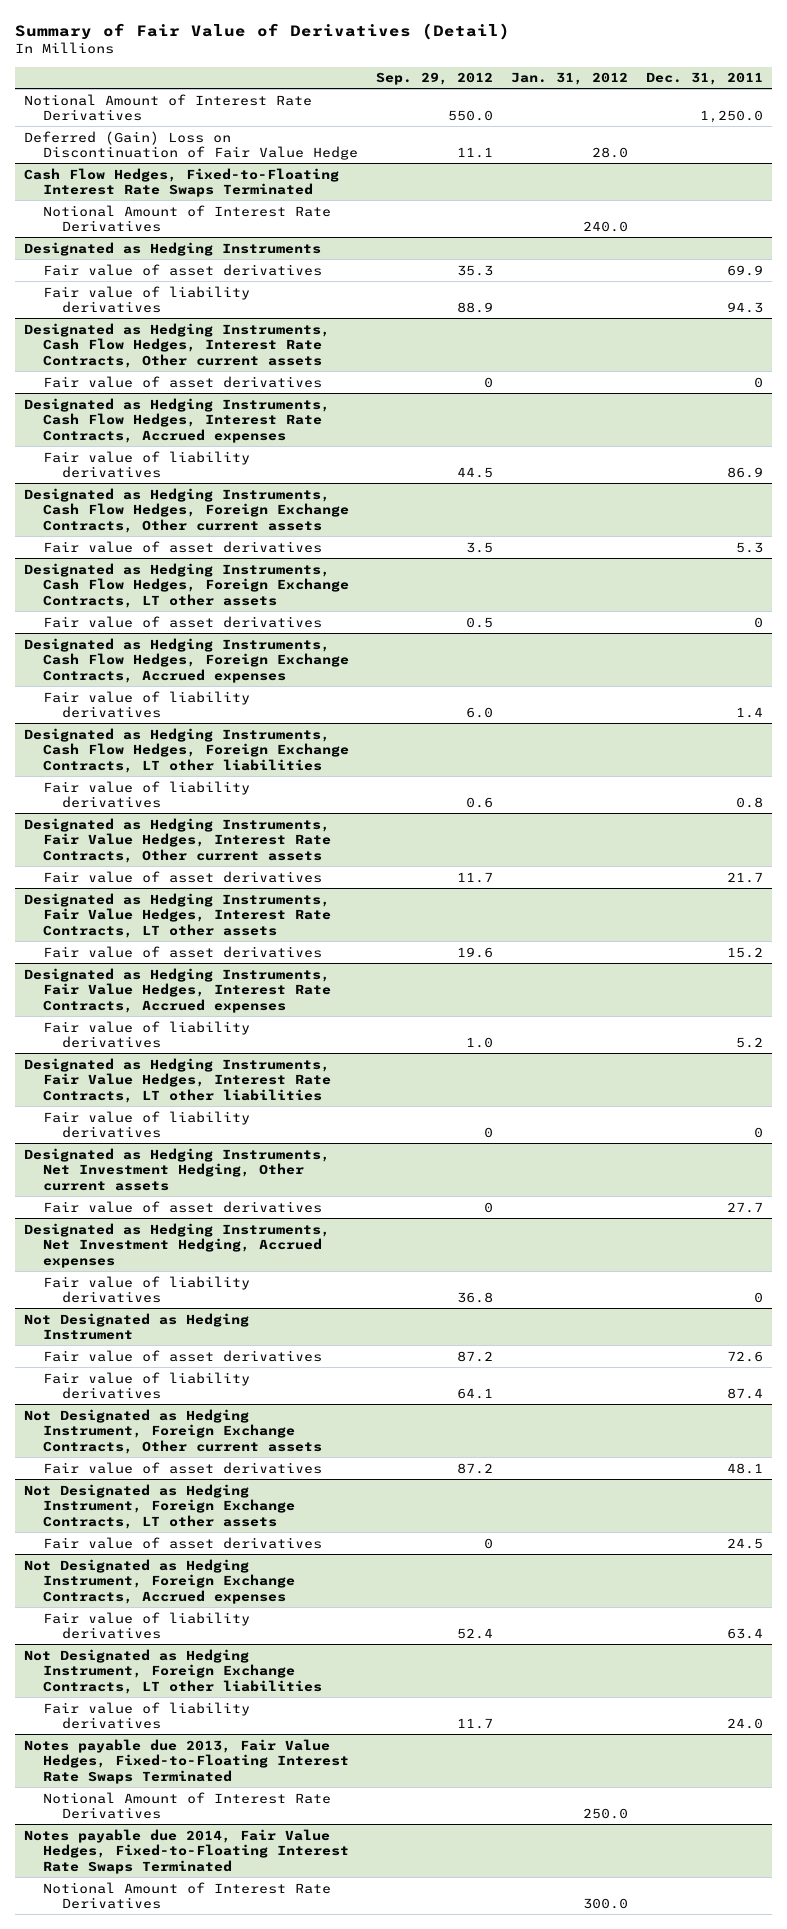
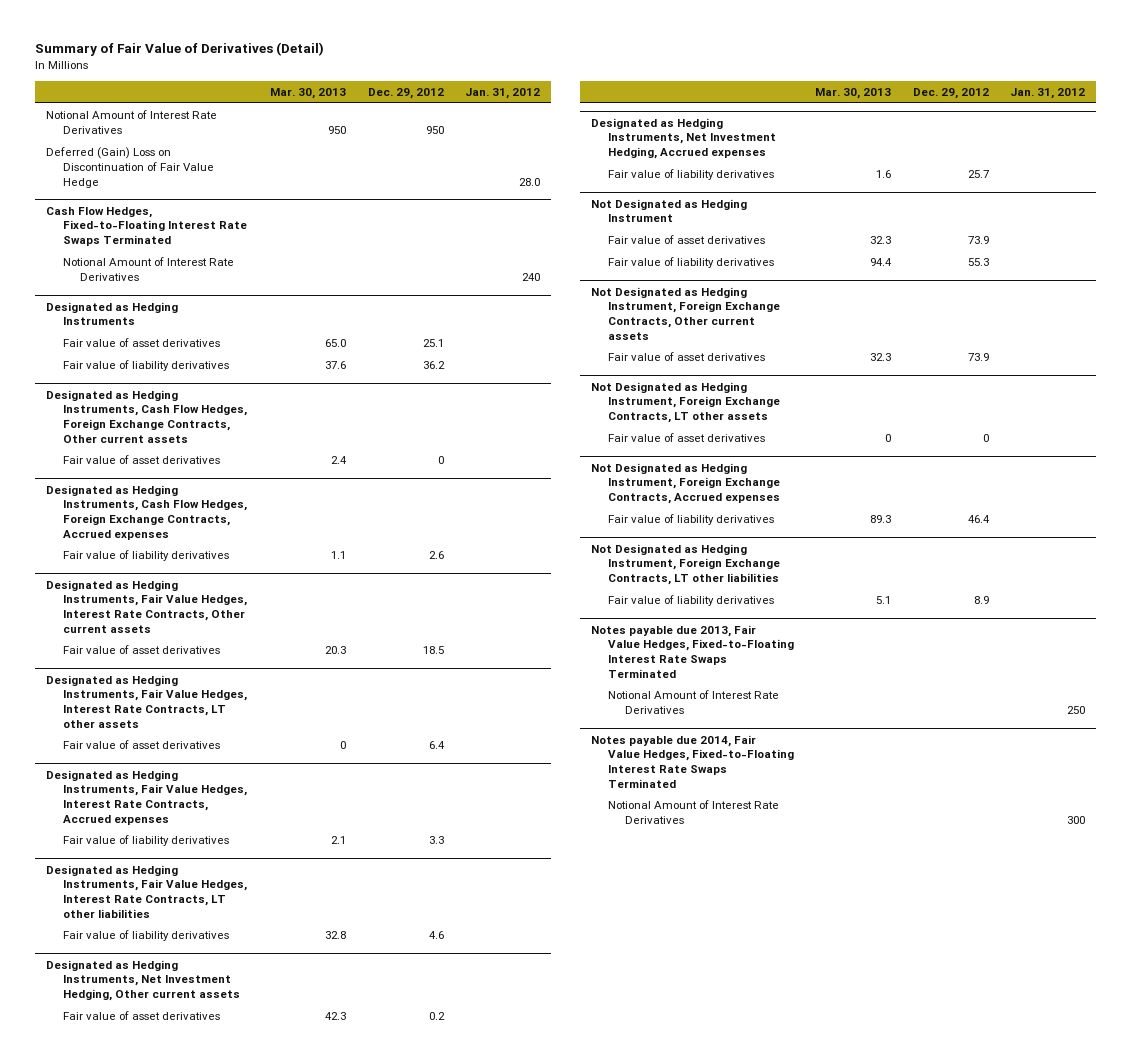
[375,72,493,86] Sep. 29, 2012 -> none
[645,72,763,86] Dec. 31, 2011 -> none
none -> [270,87,347,99] Mar. 30, 2013
none -> [367,87,444,99] Dec. 29, 2012
[582,221,628,233] 240.0 -> [522,272,541,281] 240
[24,322,331,368] Designated as Hedging Instruments, Cash Flow Hedges, Interest Rate Contracts, Other current assets -> none
[43,375,323,388] Fair value of asset derivatives -> none
[24,397,331,443] Designated as Hedging Instruments, Cash Flow Hedges, Interest Rate Contracts, Accrued expenses -> none
[43,450,251,479] Fair value of liability derivatives -> none
[24,562,350,608] Designated as Hedging Instruments, Cash Flow Hedges, Foreign Exchange Contracts, LT other assets -> none
[43,615,323,628] Fair value of asset derivatives -> none
[24,727,350,773] Designated as Hedging Instruments, Cash Flow Hedges, Foreign Exchange Contracts, LT other liabilities -> none
[43,780,251,809] Fair value of liability derivatives -> none
[582,1808,628,1820] 250.0 -> [1067,705,1086,714] 250
[582,1898,628,1910] 300.0 -> [1067,815,1086,824] 300

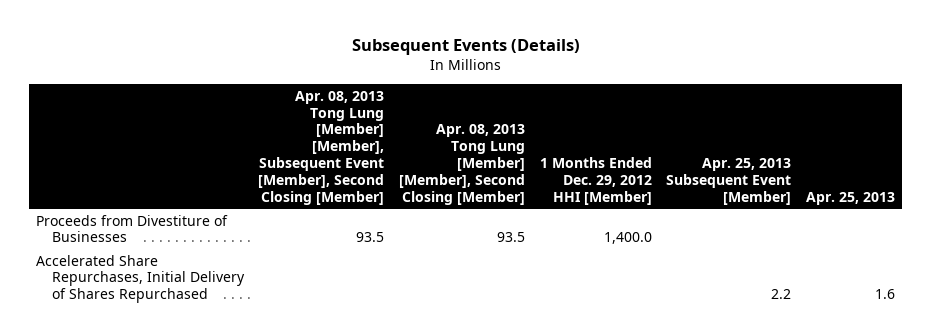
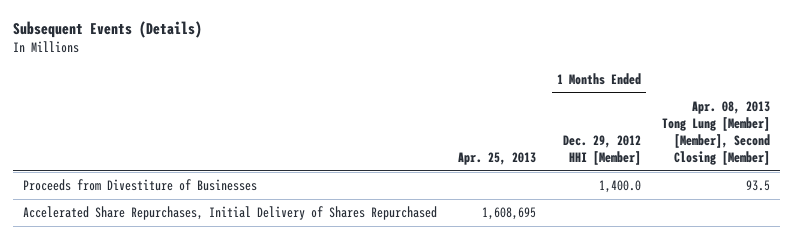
[258,90,385,205] Apr. 08, 2013 Tong Lung [Member] [Member], Subsequent Event [Member], Second Closing [Member] -> none
[666,158,792,205] Apr. 25, 2013 Subsequent Event [Member] -> none
[874,289,895,300] 1.6 -> [481,207,536,221] 1,608,695

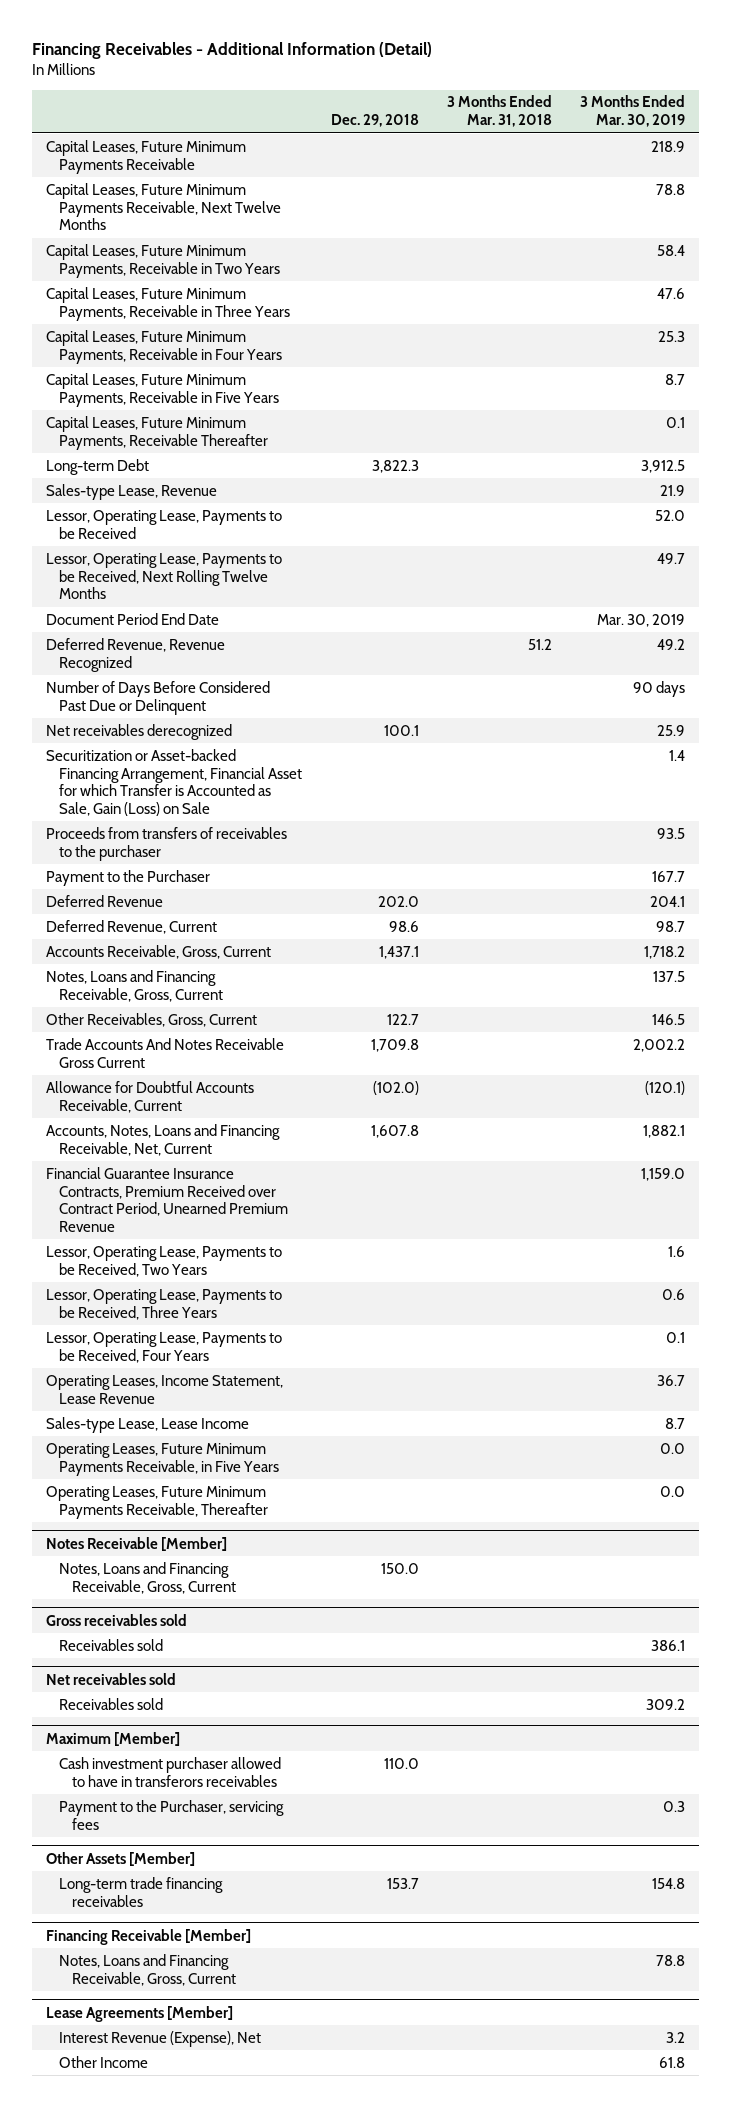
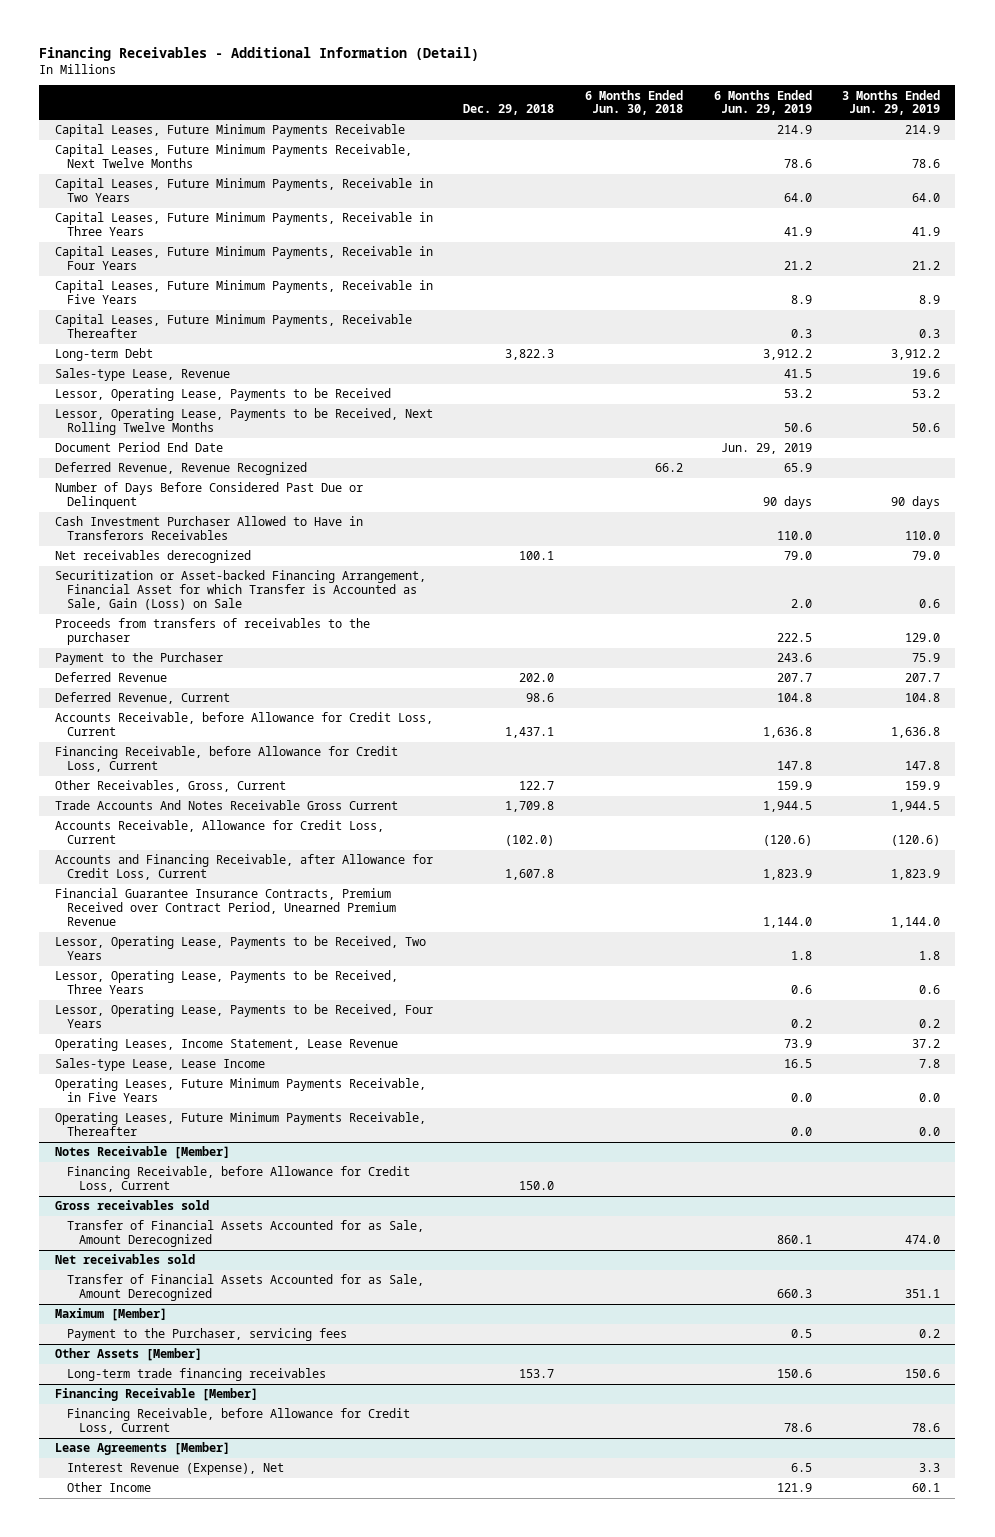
[446,95,552,128] 3 Months Ended Mar. 31, 2018 -> none
[580,95,686,128] 3 Months Ended Mar. 30, 2019 -> none
none -> [584,89,683,116] 6 Months Ended Jun. 30, 2018
none -> [713,89,812,116] 6 Months Ended Jun. 29, 2019
none -> [842,89,941,116] 3 Months Ended Jun. 29, 2019
none -> [54,516,363,541] Cash Investment Purchaser Allowed to Have in Transferors Receivables
[46,944,272,959] Accounts Receivable, Gross, Current -> [54,712,433,737] Accounts Receivable, before Allowance for Credit Loss, Current
[46,969,224,1002] Notes, Loans and Financing Receivable, Gross, Current -> [54,746,398,773] Financing Receivable, before Allowance for Credit Loss, Current
[46,1080,255,1113] Allowance for Doubtful Accounts Receivable, Current -> [54,820,384,845] Accounts Receivable, Allowance for Credit Loss, Current
[46,1123,281,1156] Accounts, Notes, Loans and Financing Receivable, Net, Current -> [54,854,433,881] Accounts and Financing Receivable, after Allowance for Credit Loss, Current
[59,1561,237,1594] Notes, Loans and Financing Receivable, Gross, Current -> [66,1166,410,1193] Financing Receivable, before Allowance for Credit Loss, Current
[59,1638,164,1651] Receivables sold -> none
none -> [66,1220,424,1248] Transfer of Financial Assets Accounted for as Sale, Amount Derecognized
[59,1697,164,1710] Receivables sold -> none
none -> [66,1274,424,1302] Transfer of Financial Assets Accounted for as Sale, Amount Derecognized
[59,1756,282,1787] Cash investment purchaser allowed to have in transferors receivables -> none
[59,1953,237,1986] Notes, Loans and Financing Receivable, Gross, Current -> [66,1408,410,1435] Financing Receivable, before Allowance for Credit Loss, Current

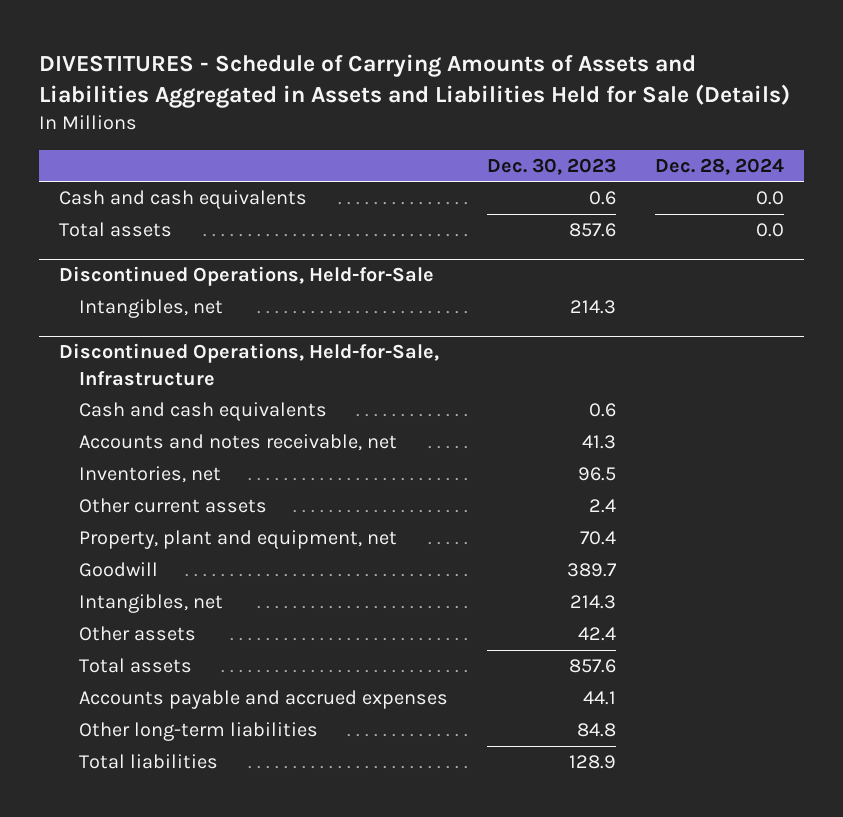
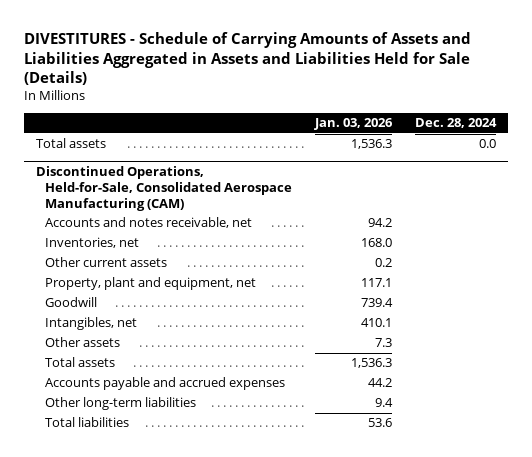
[487,157,617,175] Dec. 30, 2023 -> none
none -> [314,118,394,131] Jan. 03, 2026
[58,190,307,210] Cash and cash equivalents -> none
[58,266,434,287] Discontinued Operations, Held-for-Sale -> [35,166,292,211] Discontinued Operations, Held-for-Sale, Consolidated Aerospace Manufacturing (CAM)
none -> [44,217,252,229] Accounts and notes receivable, net
none -> [44,237,139,249] Inventories, net
none -> [44,257,167,268] Other current assets
none -> [44,277,256,291] Property, plant and equipment, net
none -> [44,297,97,308] Goodwill
[58,343,439,386] Discontinued Operations, Held-for-Sale, Infrastructure -> none
[79,402,328,422] Cash and cash equivalents -> none
[79,434,398,452] Accounts and notes receivable, net -> none
[79,466,222,484] Inventories, net -> none
[79,498,268,514] Other current assets -> none
[79,530,398,550] Property, plant and equipment, net -> none
[79,562,159,578] Goodwill -> none
[79,594,224,614] Intangibles, net -> none
[79,626,197,642] Other assets -> none
[79,658,193,674] Total assets -> none
[79,690,449,710] Accounts payable and accrued expenses -> none
[79,722,319,742] Other long-term liabilities -> none
[79,754,219,770] Total liabilities -> none
none -> [44,337,120,348] Other assets
none -> [44,357,115,368] Total assets
none -> [44,377,285,391] Accounts payable and accrued expenses
none -> [44,397,196,411] Other long-term liabilities
none -> [44,417,129,428] Total liabilities

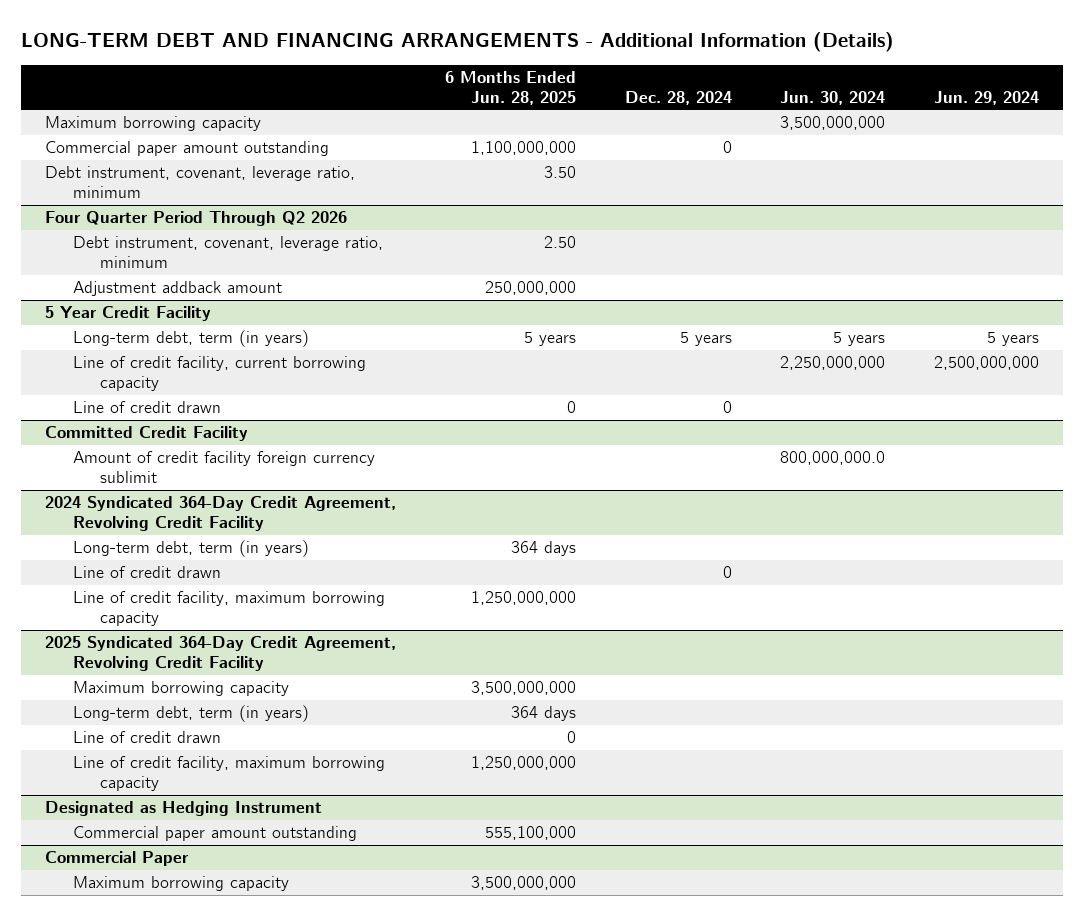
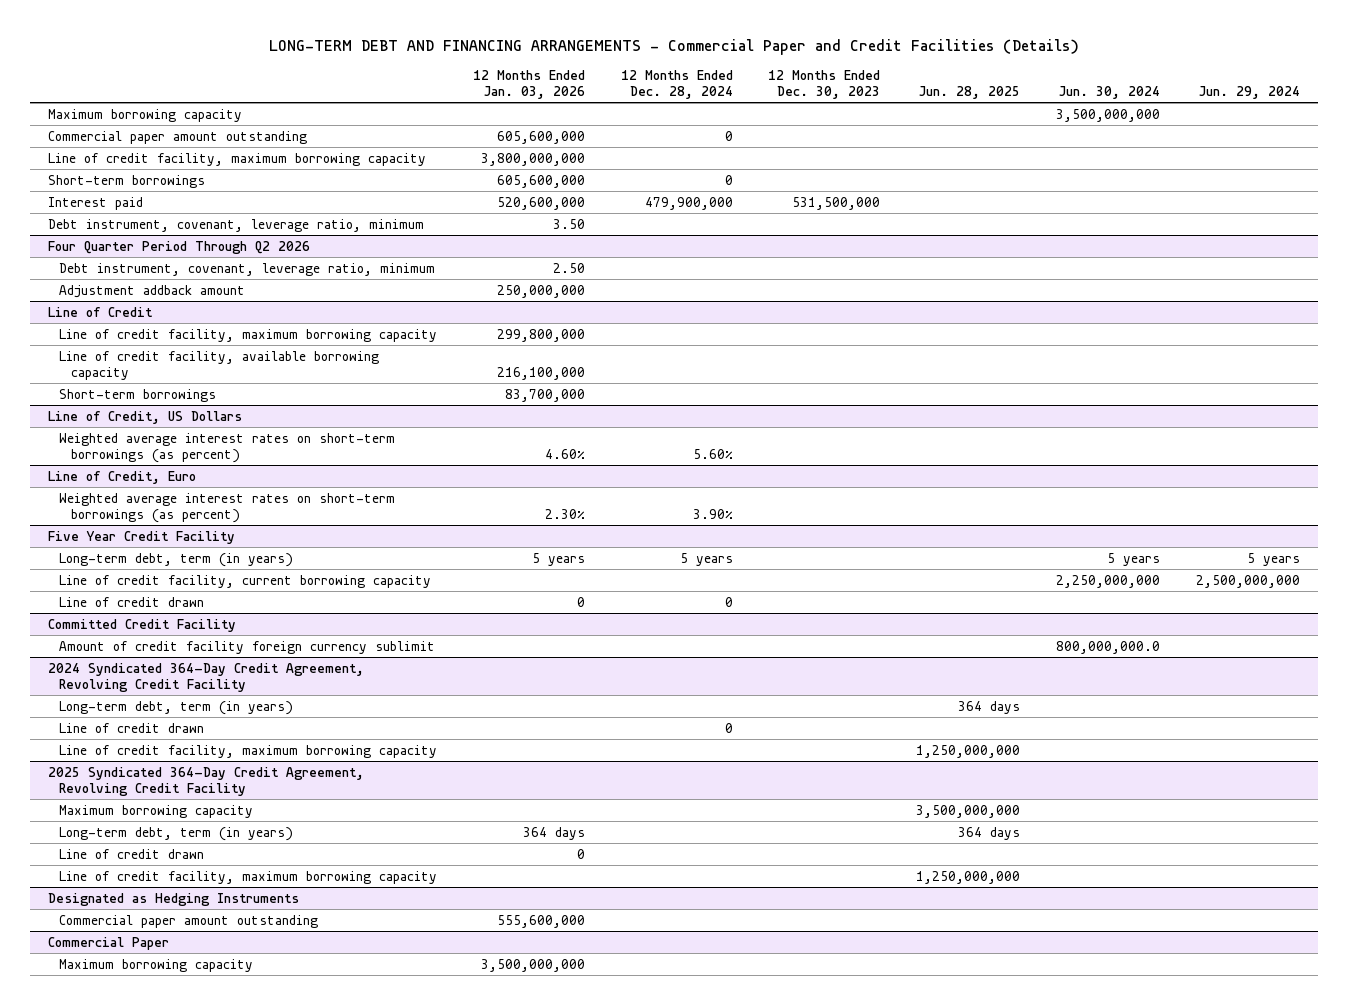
[20,32,894,53] LONG-TERM DEBT AND FINANCING ARRANGEMENTS - Additional Information (Details) -> [268,38,1079,55] LONG-TERM DEBT AND FINANCING ARRANGEMENTS - Commercial Paper and Credit Facilities (Details)
[444,71,576,105] 6 Months Ended Jun. 28, 2025 -> none
[624,90,732,105] Dec. 28, 2024 -> none
none -> [472,69,585,99] 12 Months Ended Jan. 03, 2026
none -> [620,69,733,99] 12 Months Ended Dec. 28, 2024
none -> [768,69,881,99] 12 Months Ended Dec. 30, 2023
none -> [919,85,1021,99] Jun. 28, 2025
none -> [47,152,426,166] Line of credit facility, maximum borrowing capacity
none -> [47,174,205,188] Short-term borrowings
none -> [47,196,143,210] Interest paid
none -> [47,306,153,317] Line of Credit
none -> [59,328,438,342] Line of credit facility, maximum borrowing capacity
none -> [59,350,380,380] Line of credit facility, available borrowing capacity
none -> [59,388,217,402] Short-term borrowings
none -> [47,410,242,424] Line of Credit, US Dollars
none -> [59,432,396,463] Weighted average interest rates on short-term borrowings (as percent)
none -> [47,470,196,484] Line of Credit, Euro
none -> [59,492,396,523] Weighted average interest rates on short-term borrowings (as percent)
[45,306,212,322] 5 Year Credit Facility -> [47,530,235,544] Five Year Credit Facility
[45,801,323,817] Designated as Hedging Instrument -> [47,892,299,906] Designated as Hedging Instruments

